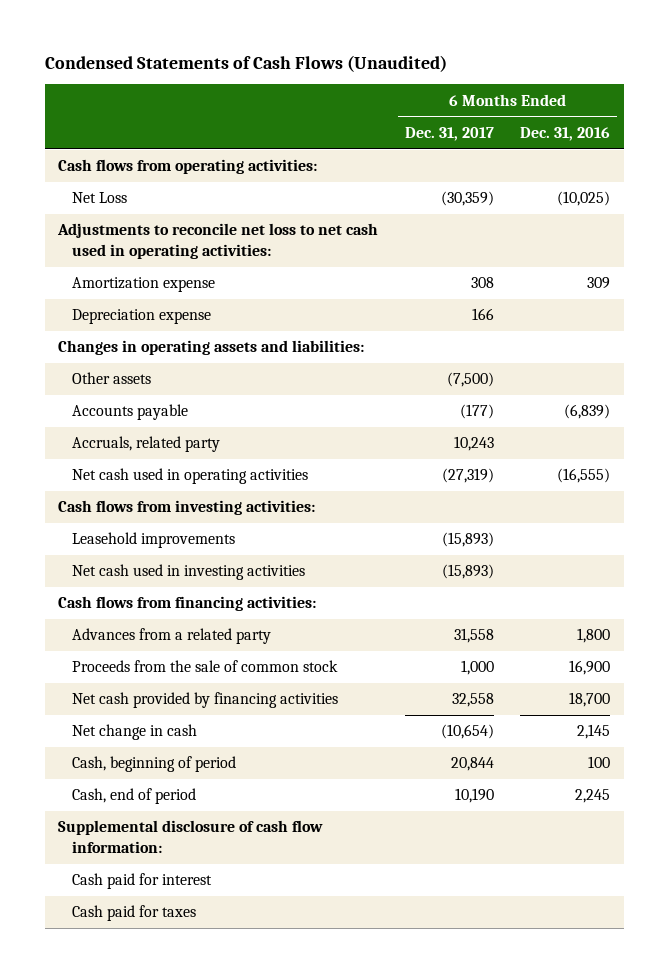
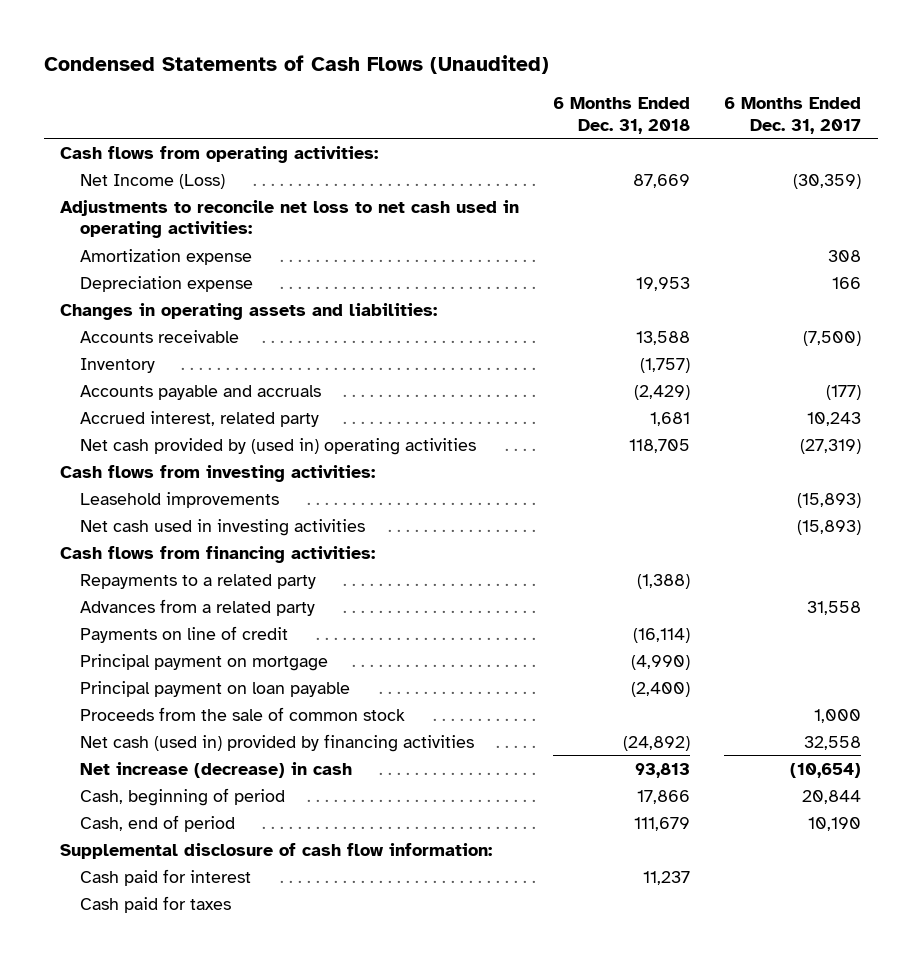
[520,127,611,142] Dec. 31, 2016 -> none
none -> [553,96,691,134] 6 Months Ended Dec. 31, 2018
[71,192,127,204] Net Loss -> [80,173,226,189] Net Income (Loss)
[71,372,151,385] Other assets -> none
none -> [80,329,240,343] Accounts receivable
none -> [80,357,156,373] Inventory
[71,404,188,421] Accounts payable -> [80,384,322,400] Accounts payable and accruals
[71,436,220,453] Accruals, related party -> [80,410,320,427] Accrued interest, related party
[71,468,308,485] Net cash used in operating activities -> [80,437,477,455] Net cash provided by (used in) operating activities
none -> [80,573,317,589] Repayments to a related party
none -> [80,625,289,643] Payments on line of credit
none -> [80,653,329,671] Principal payment on mortgage
none -> [80,680,351,697] Principal payment on loan payable
[71,692,338,709] Net cash provided by financing activities -> [80,733,475,752] Net cash (used in) provided by financing activities
[71,724,197,741] Net change in cash -> [80,761,353,778] Net increase (decrease) in cash

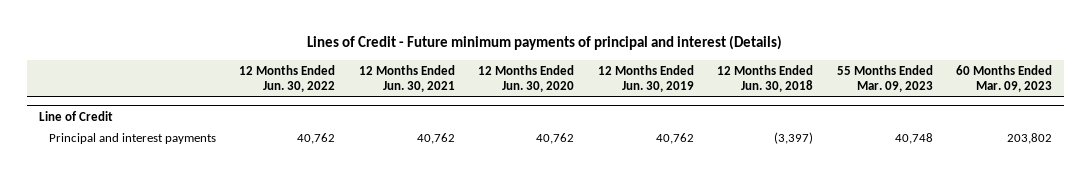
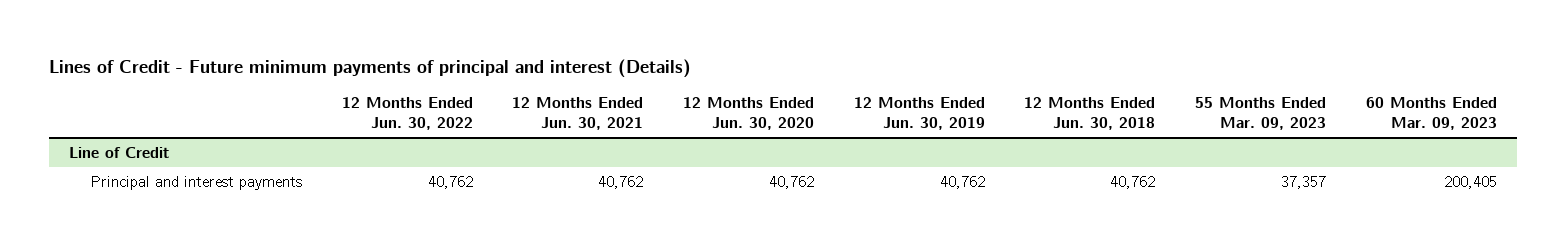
[774,131,814,144] (3,397) -> [1110,175,1156,189] 40,762
[894,132,933,144] 40,748 -> [1281,175,1327,189] 37,357
[1007,132,1053,144] 203,802 -> [1443,175,1497,189] 200,405

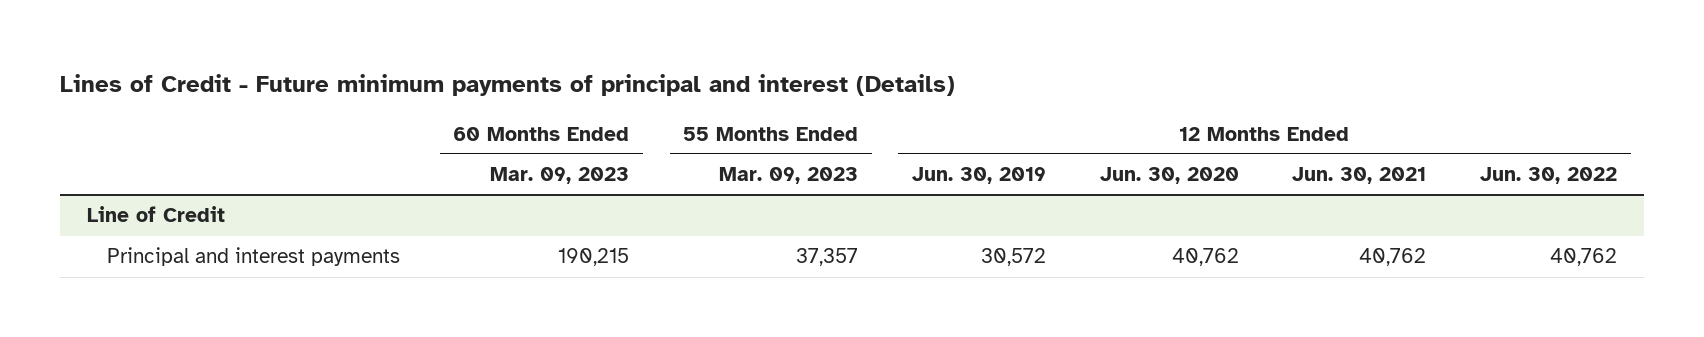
[1024,97,1156,131] 12 Months Ended Jun. 30, 2018 -> none
[939,175,985,189] 40,762 -> [980,248,1046,267] 30,572
[1443,175,1497,189] 200,405 -> [558,248,630,267] 190,215

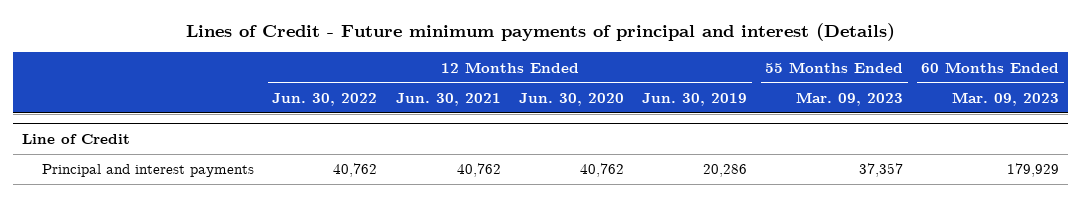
[558,248,630,267] 190,215 -> [1007,163,1060,178] 179,929
[980,248,1046,267] 30,572 -> [702,164,747,178] 20,286

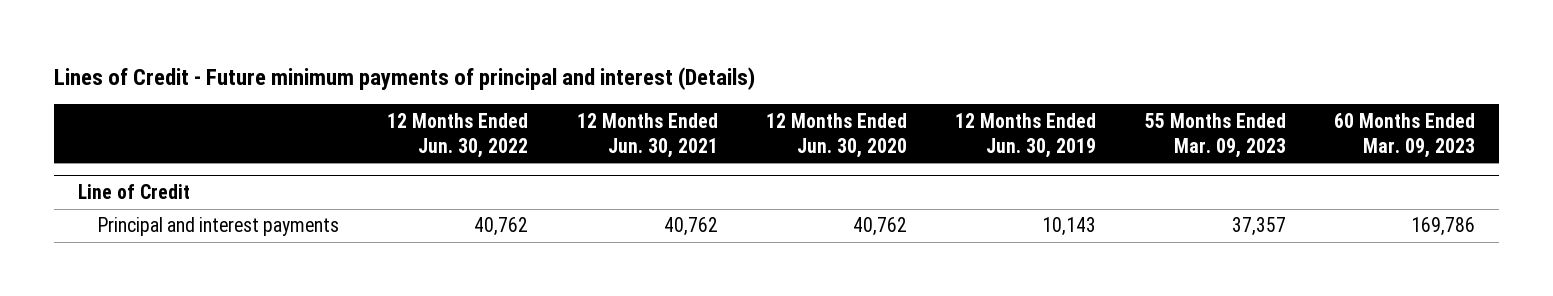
[702,164,747,178] 20,286 -> [1042,217,1097,237] 10,143
[1007,163,1060,178] 179,929 -> [1410,217,1475,237] 169,786

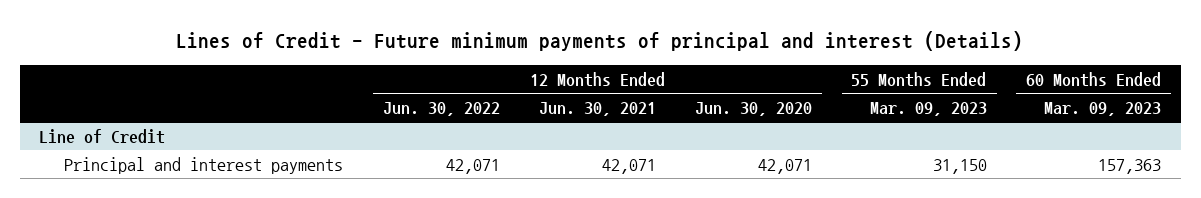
[955,112,1097,158] 12 Months Ended Jun. 30, 2019 -> none
[474,217,529,237] 40,762 -> [445,158,500,174] 42,071
[663,217,718,237] 40,762 -> [602,158,657,174] 42,071
[853,217,908,237] 40,762 -> [758,158,813,174] 42,071
[1231,217,1286,237] 37,357 -> [932,158,987,174] 31,150
[1410,217,1475,237] 169,786 -> [1098,158,1162,174] 157,363

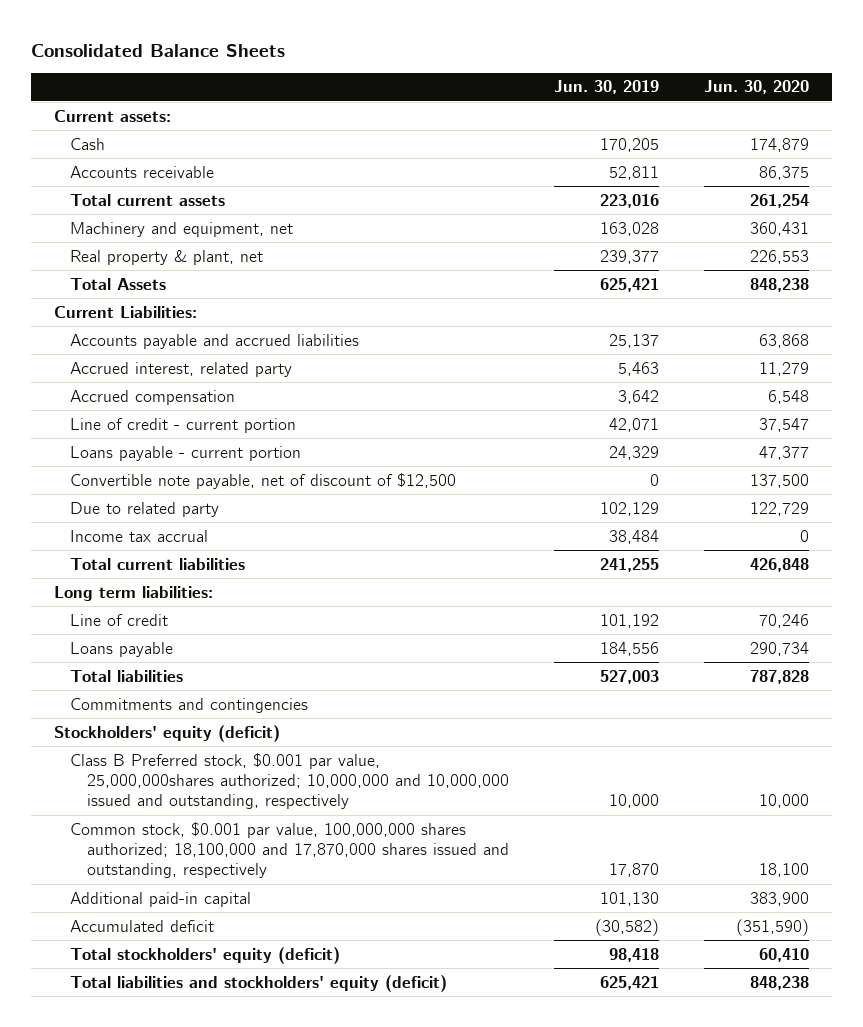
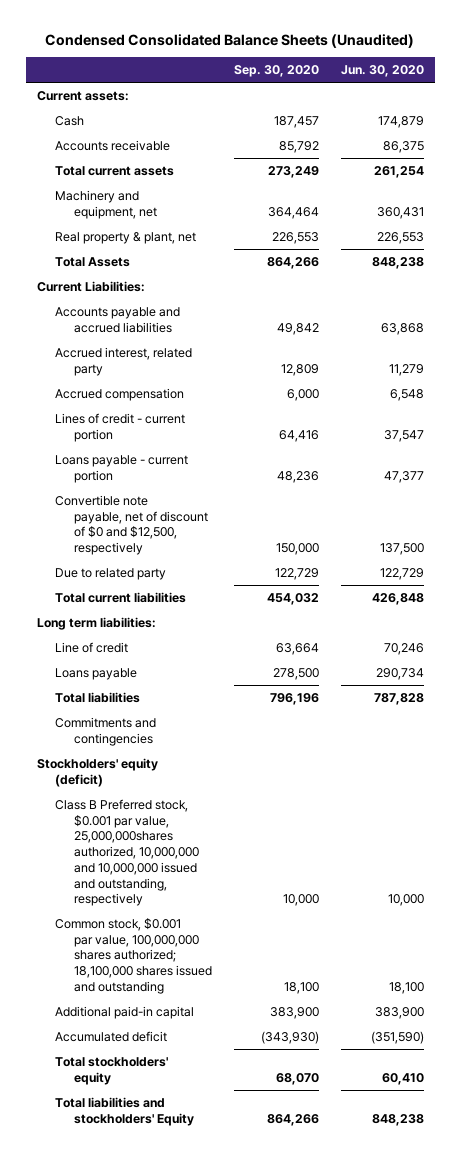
[31,43,286,57] Consolidated Balance Sheets -> [45,33,415,48] Condensed Consolidated Balance Sheets (Unaudited)
[553,80,659,95] Jun. 30, 2019 -> none
none -> [234,65,320,78] Sep. 30, 2020
[70,417,297,433] Line of credit - current portion -> [55,412,186,442] Lines of credit - current portion
[70,472,457,489] Convertible note payable, net of discount of $12,500 -> [55,494,208,556] Convertible note payable, net of discount of $0 and $12,500, respectively
[70,529,209,542] Income tax accrual -> none
[70,752,509,810] Class B Preferred stock, $0.001 par value, 25,000,000shares authorized; 10,000,000 and 10,000,000 issued and outstanding, respectively -> [55,798,199,907] Class B Preferred stock, $0.001 par value, 25,000,000shares authorized, 10,000,000 and 10,000,000 issued and outstanding, respectively
[70,821,509,879] Common stock, $0.001 par value, 100,000,000 shares authorized; 18,100,000 and 17,870,000 shares issued and outstanding, respectively -> [55,917,212,994] Common stock, $0.001 par value, 100,000,000 shares authorized; 18,100,000 shares issued and outstanding
[70,946,341,964] Total stockholders' equity (deficit) -> [55,1056,169,1085] Total stockholders' equity
[70,974,448,992] Total liabilities and stockholders' equity (deficit) -> [55,1096,194,1126] Total liabilities and stockholders' Equity

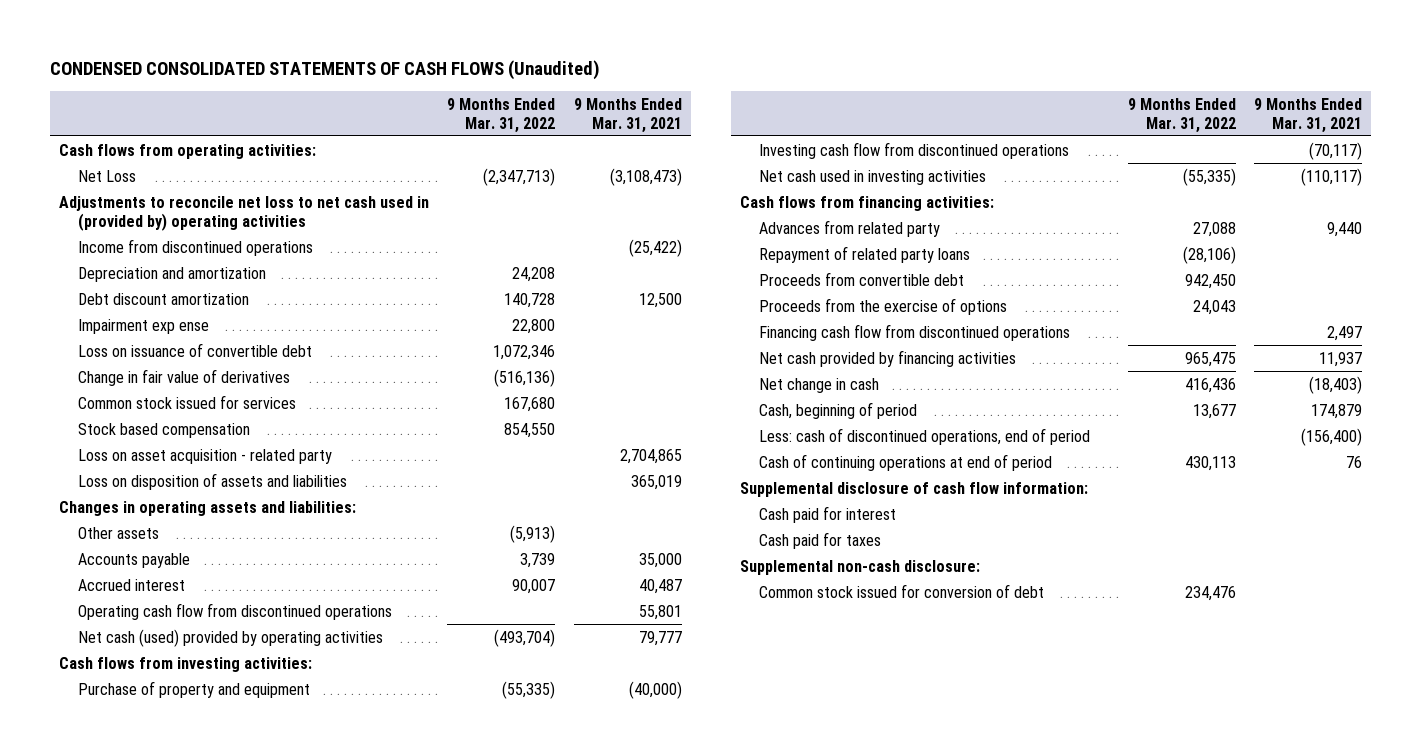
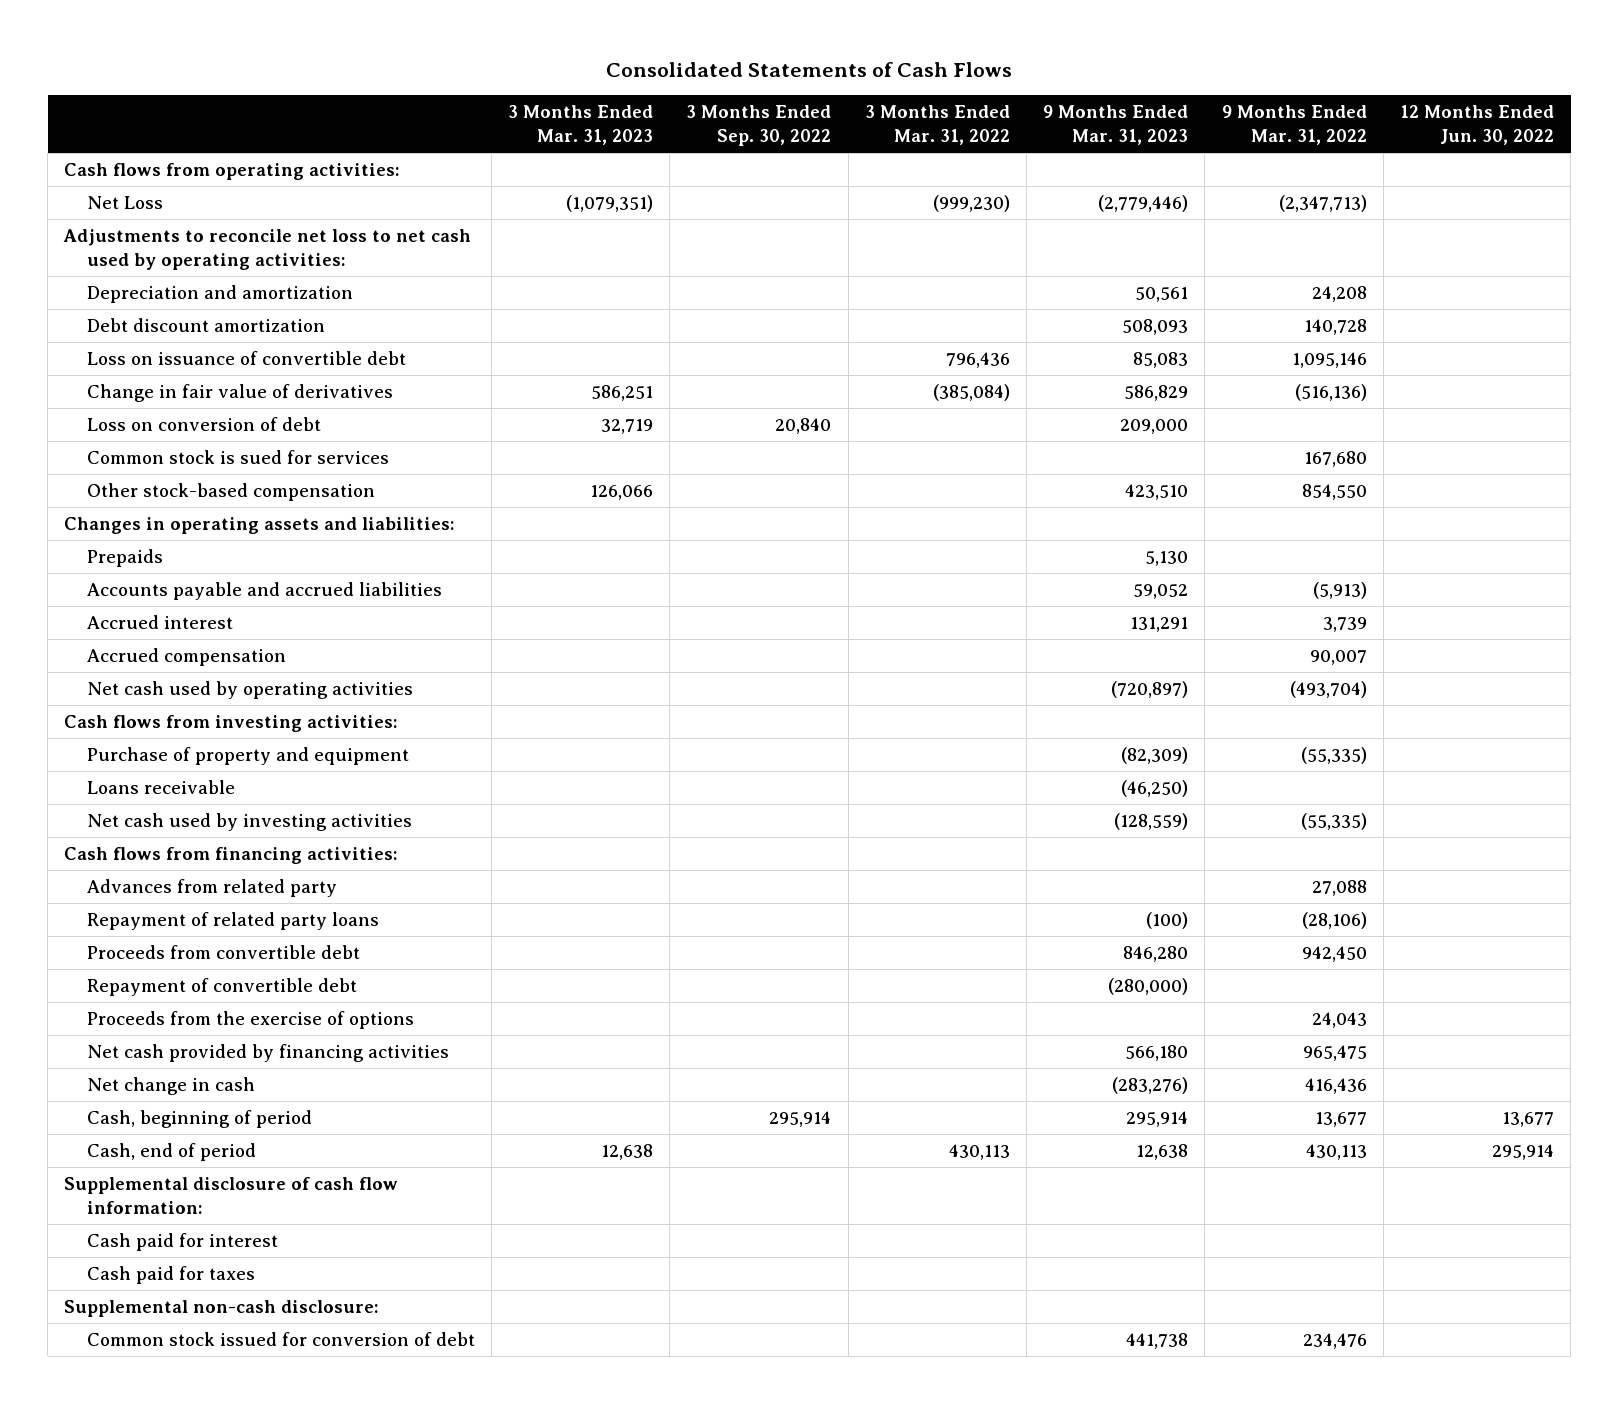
[50,60,601,81] CONDENSED CONSOLIDATED STATEMENTS OF CASH FLOWS (Unaudited) -> [606,61,1013,77] Consolidated Statements of Cash Flows
[573,97,682,133] 9 Months Ended Mar. 31, 2021 -> none
none -> [507,105,653,146] 3 Months Ended Mar. 31, 2023
none -> [686,105,832,147] 3 Months Ended Sep. 30, 2022
none -> [864,105,1010,146] 3 Months Ended Mar. 31, 2022
none -> [1043,105,1189,146] 9 Months Ended Mar. 31, 2023
none -> [1399,105,1554,146] 12 Months Ended Jun. 30, 2022
[77,238,313,256] Income from discontinued operations -> none
[59,195,430,231] Adjustments to reconcile net loss to net cash used in (provided by) operating activities -> [63,229,472,270] Adjustments to reconcile net loss to net cash used by operating activities:
[77,318,209,334] Impairment exp ense -> none
[493,344,556,360] 1,072,346 -> [1291,352,1367,369] 1,095,146
[77,448,332,464] Loss on asset acquisition - related party -> none
[77,472,347,490] Loss on disposition of assets and liabilities -> none
none -> [86,417,321,432] Loss on conversion of debt
[77,394,296,409] Common stock issued for services -> [86,450,389,465] Common stock is sued for services
[77,422,250,438] Stock based compensation -> [86,483,375,502] Other stock-based compensation
[77,552,190,568] Accounts payable -> none
[77,602,392,620] Operating cash flow from discontinued operations -> none
none -> [86,549,163,568] Prepaids
[77,526,159,539] Other assets -> [86,582,442,601] Accounts payable and accrued liabilities
[512,578,556,594] 90,007 -> [1322,617,1367,633] 3,739
none -> [86,648,286,667] Accrued compensation
[77,628,383,647] Net cash (used) provided by operating activities -> [86,681,413,700] Net cash used by operating activities
[758,141,1069,159] Investing cash flow from discontinued operations -> none
none -> [86,780,235,795] Loans receivable
[758,169,986,185] Net cash used in investing activities -> [86,813,412,832] Net cash used by investing activities
none -> [86,978,357,997] Repayment of convertible debt
[758,323,1070,341] Financing cash flow from discontinued operations -> none
[758,427,1090,445] Less: cash of discontinued operations, end of period -> none
[758,453,1052,471] Cash of continuing operations at end of period -> [86,1143,256,1162] Cash, end of period

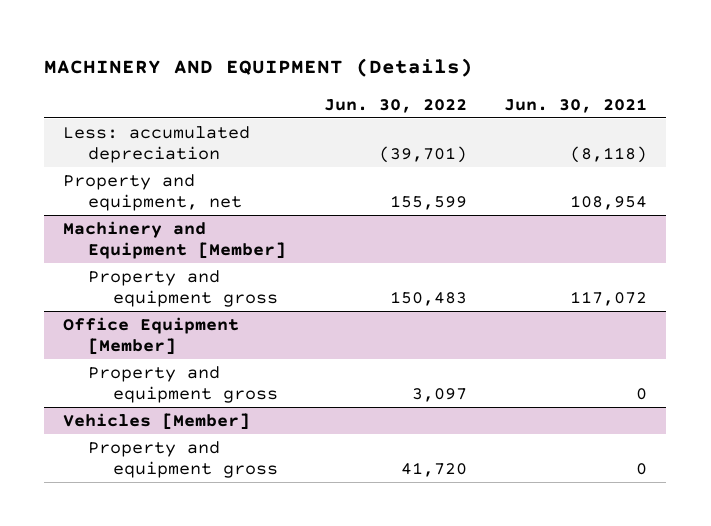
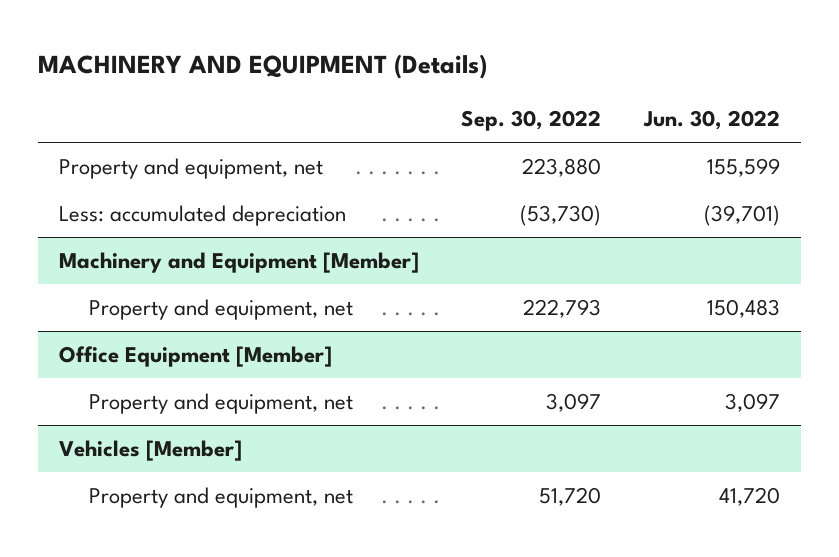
[504,97,648,113] Jun. 30, 2021 -> none
none -> [461,110,602,132] Sep. 30, 2022
[63,125,251,164] Less: accumulated depreciation -> [59,204,347,226] Less: accumulated depreciation
[88,269,279,308] Property and equipment gross -> [88,298,353,320] Property and equipment, net
[88,365,279,404] Property and equipment gross -> [88,392,353,414] Property and equipment, net
[88,440,279,479] Property and equipment gross -> [88,486,353,508] Property and equipment, net

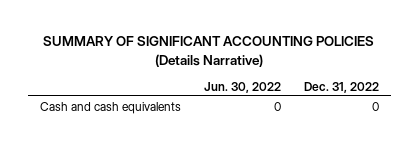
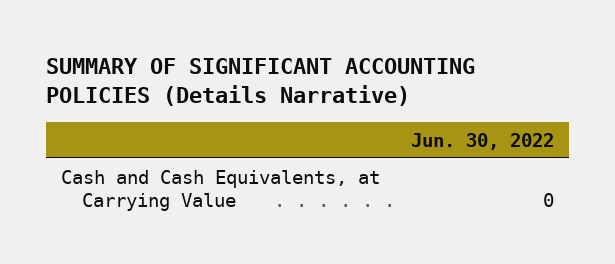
[304,81,380,93] Dec. 31, 2022 -> none
[39,101,181,114] Cash and cash equivalents -> [60,169,380,212] Cash and Cash Equivalents, at Carrying Value

